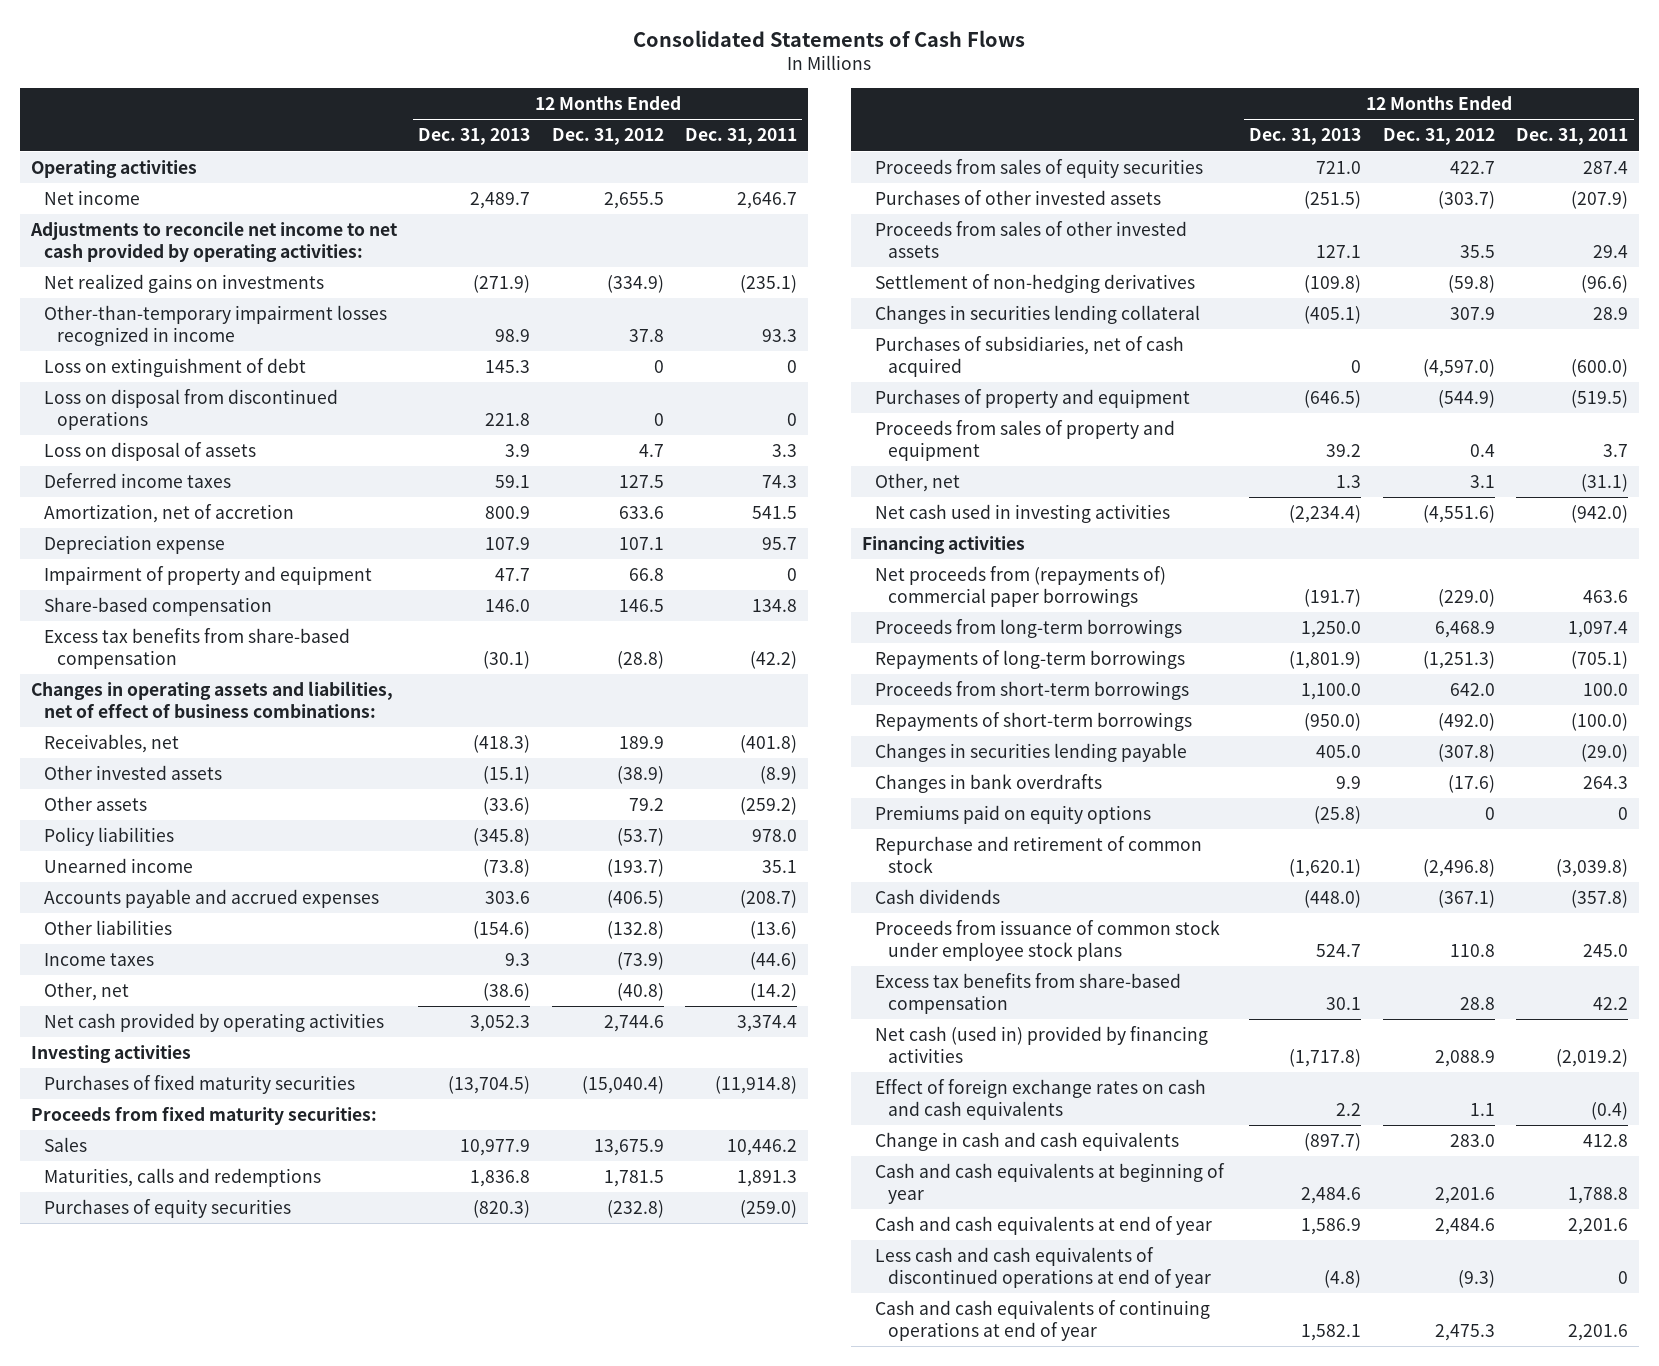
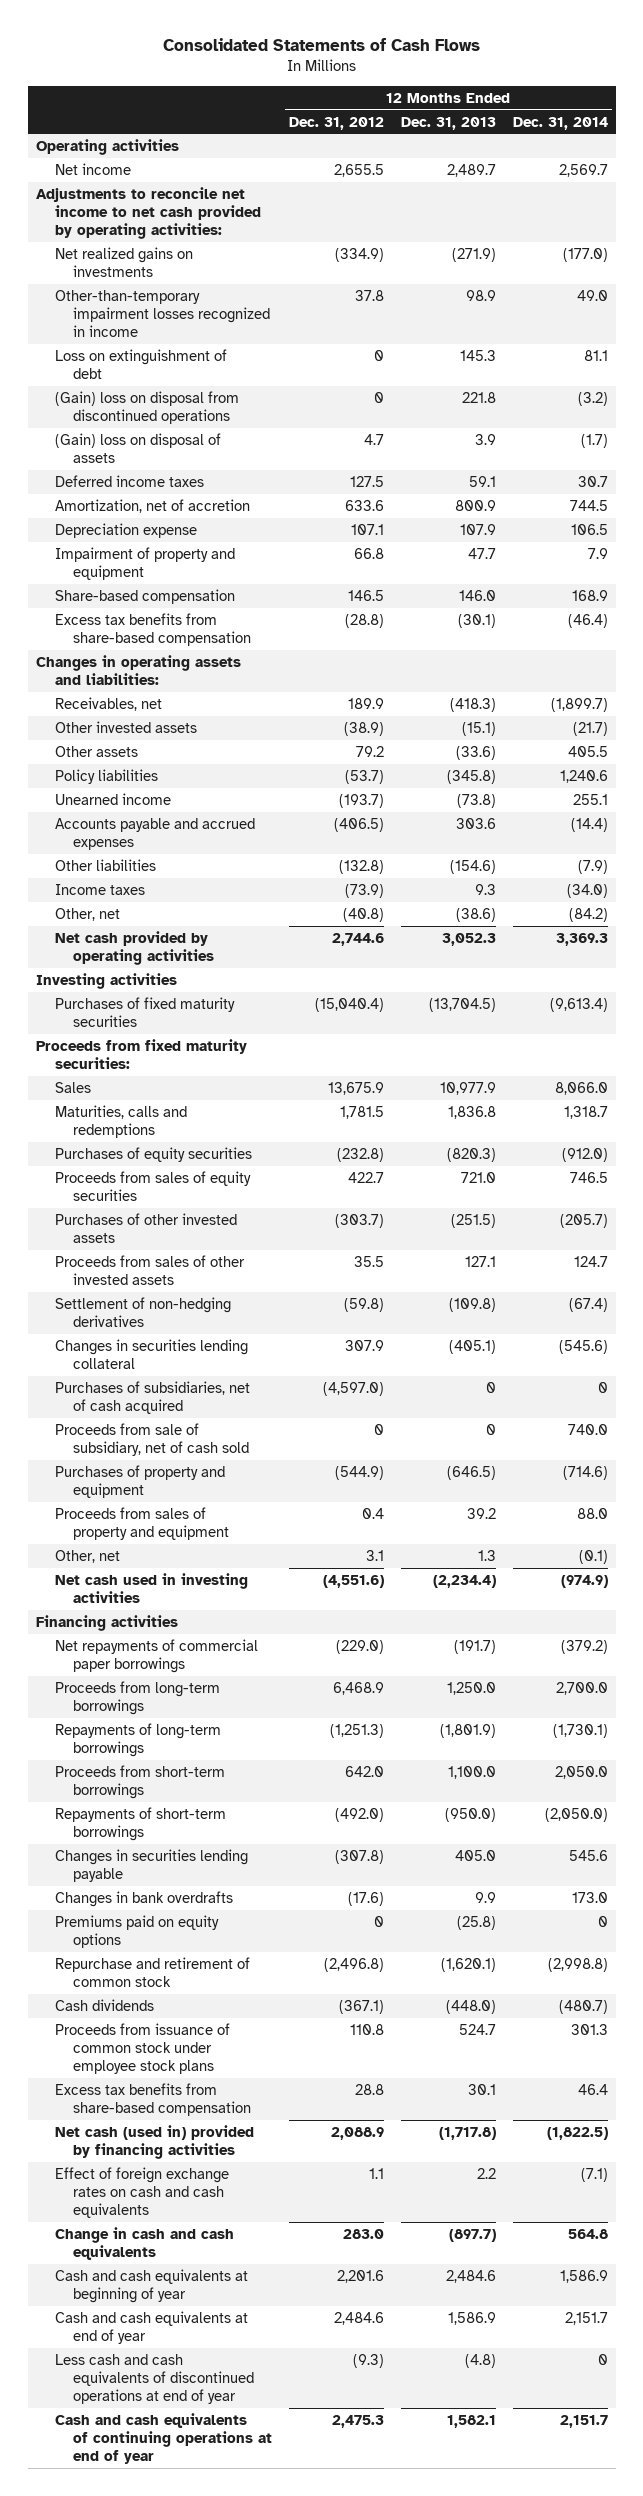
[684,128,797,146] Dec. 31, 2011 -> none
none -> [512,116,608,130] Dec. 31, 2014
[43,389,338,430] Loss on disposal from discontinued operations -> [54,391,239,424] (Gain) loss on disposal from discontinued operations
[43,442,256,462] Loss on disposal of assets -> [54,433,221,463] (Gain) loss on disposal of assets
[30,681,393,718] Changes in operating assets and liabilities, net of effect of business combinations: -> [35,655,241,685] Changes in operating assets and liabilities:
none -> [54,1423,250,1456] Proceeds from sale of subsidiary, net of cash sold
[875,566,1167,607] Net proceeds from (repayments of) commercial paper borrowings -> [54,1639,258,1673] Net repayments of commercial paper borrowings

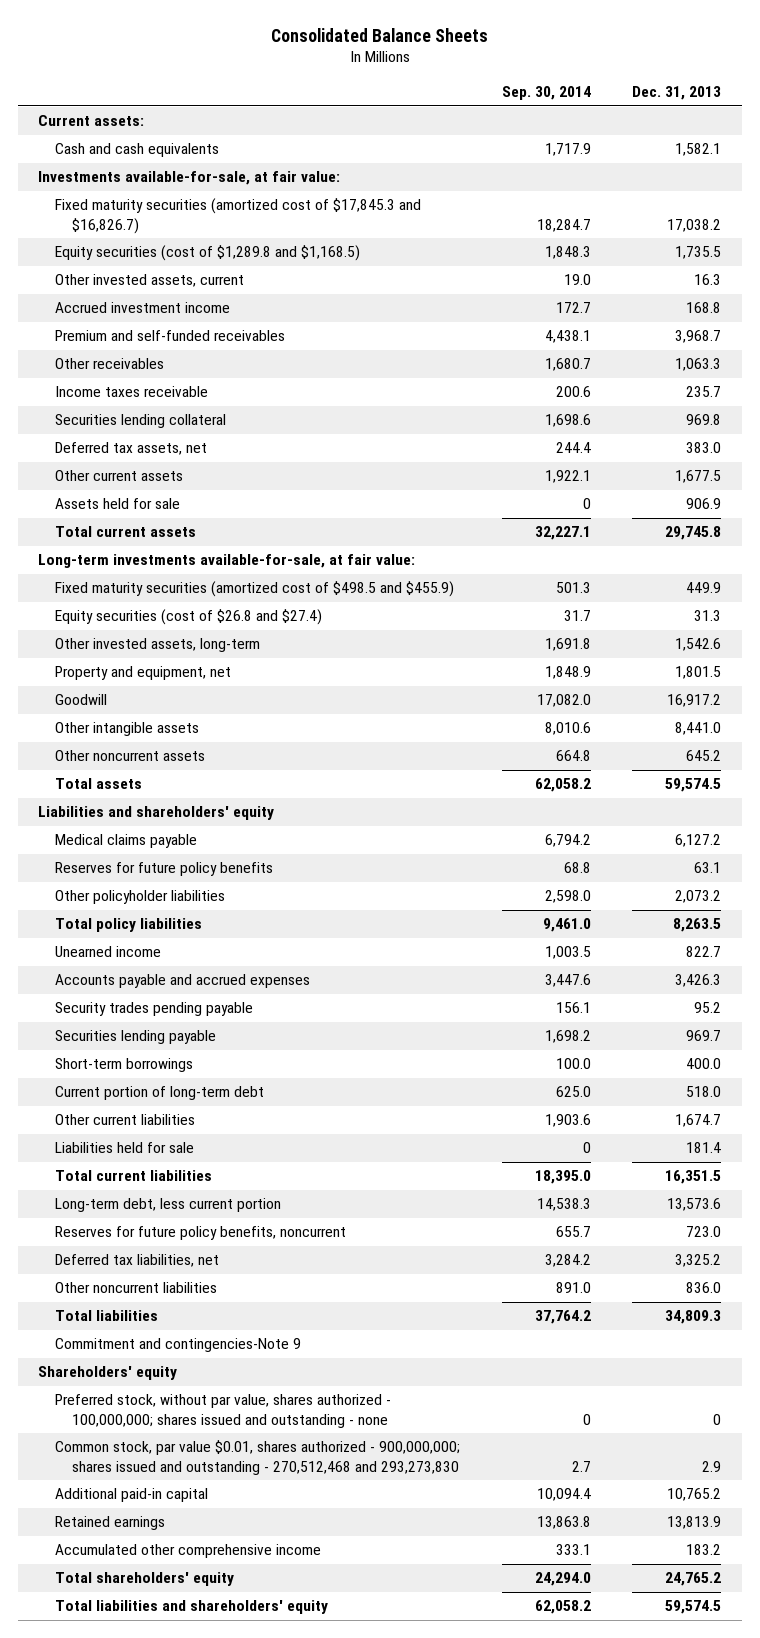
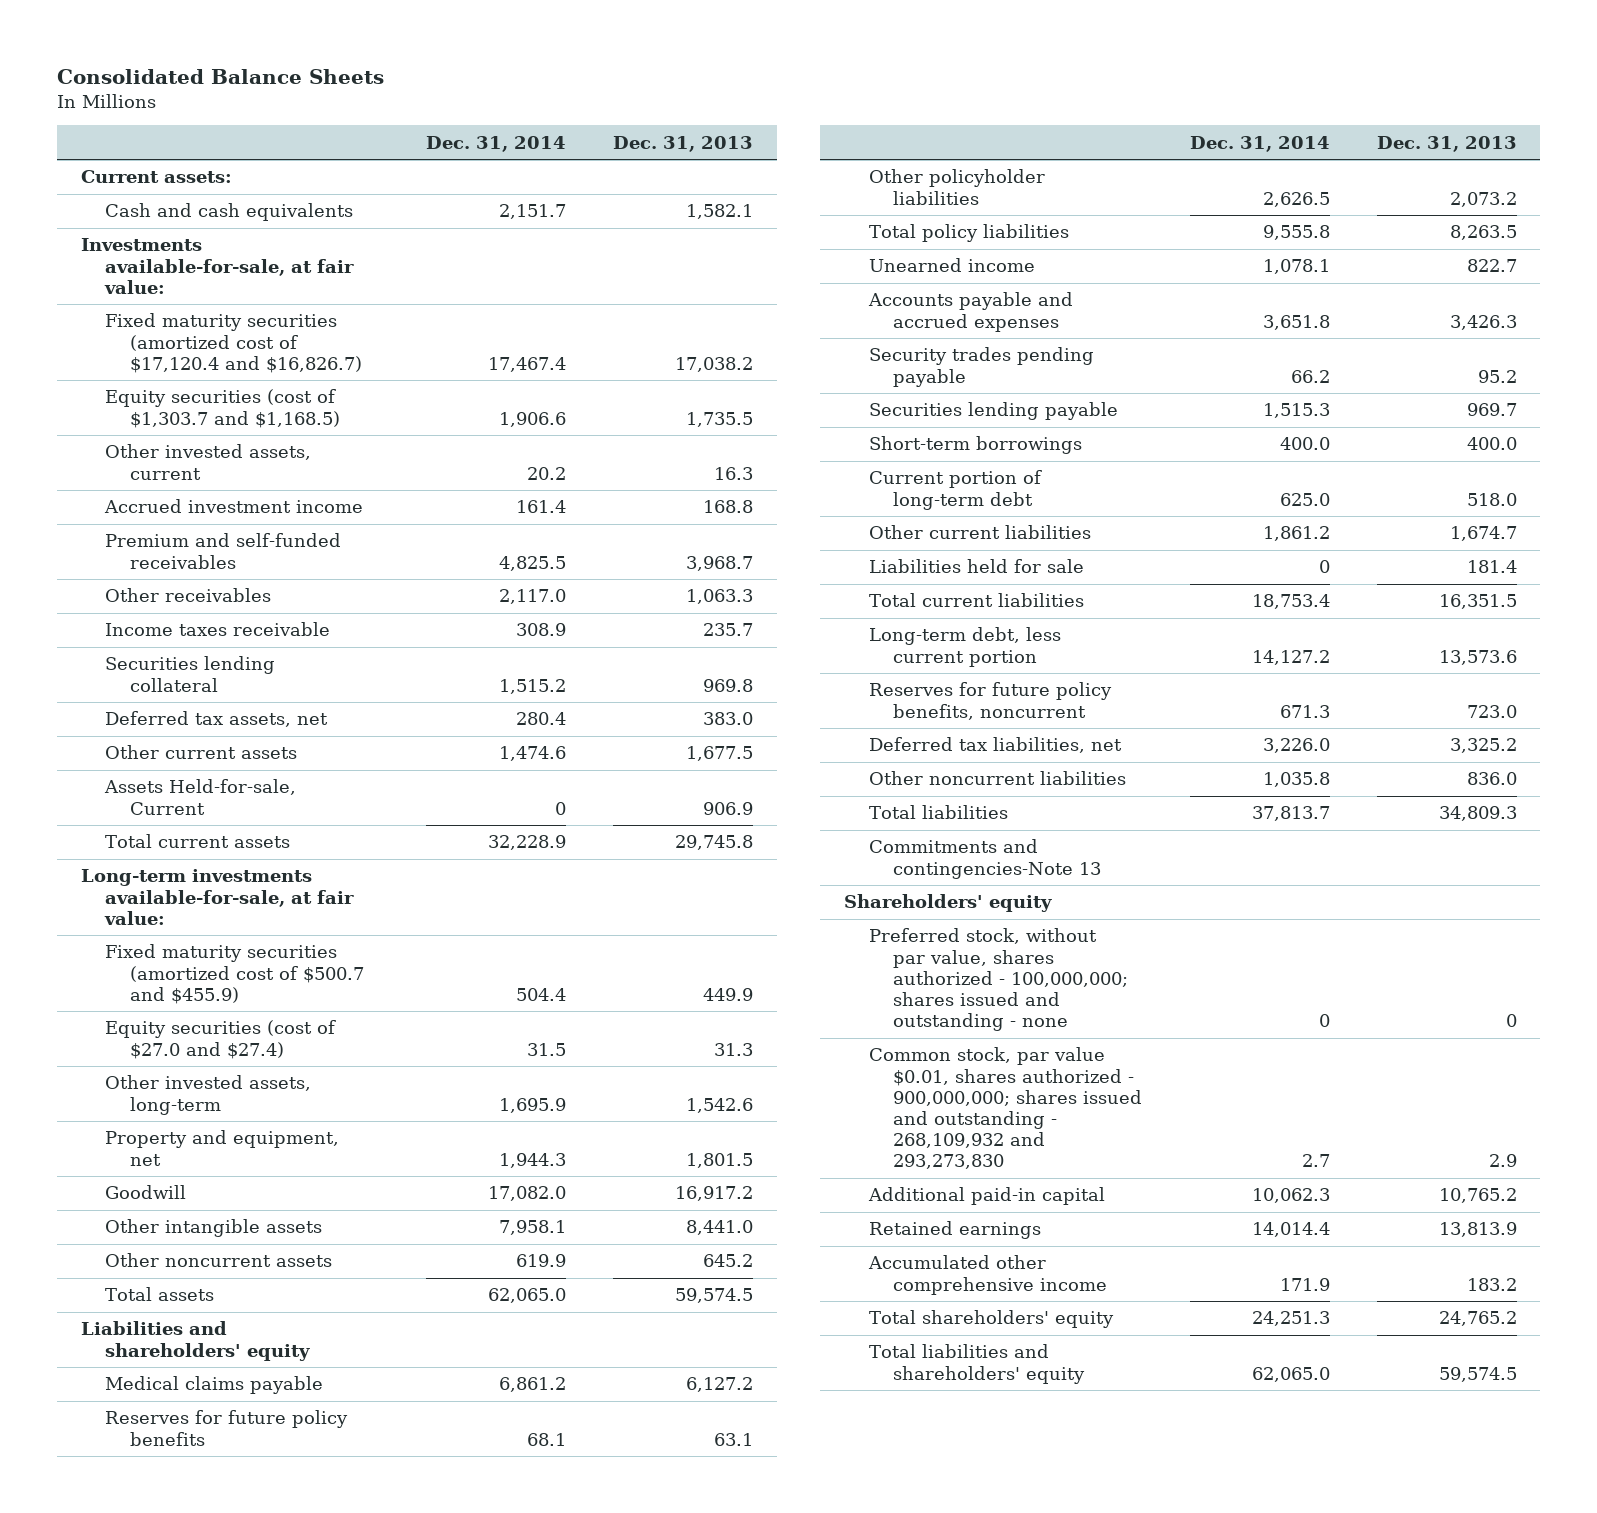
[501,86,591,101] Sep. 30, 2014 -> none
none -> [426,135,567,152] Dec. 31, 2014
[55,198,422,234] Fixed maturity securities (amortized cost of $17,845.3 and $16,826.7) -> [105,313,363,373] Fixed maturity securities (amortized cost of $17,120.4 and $16,826.7)
[55,245,361,262] Equity securities (cost of $1,289.8 and $1,168.5) -> [105,389,341,428] Equity securities (cost of $1,303.7 and $1,168.5)
[55,498,181,510] Assets held for sale -> [104,779,297,815] Assets Held-for-sale, Current
[55,581,455,598] Fixed maturity securities (amortized cost of $498.5 and $455.9) -> [105,944,365,1004] Fixed maturity securities (amortized cost of $500.7 and $455.9)
[55,609,323,626] Equity securities (cost of $26.8 and $27.4) -> [105,1020,337,1059] Equity securities (cost of $27.0 and $27.4)
[55,1338,302,1353] Commitment and contingencies-Note 9 -> [868,839,1102,879] Commitments and contingencies-Note 13
[55,1440,461,1475] Common stock, par value $0.01, shares authorized - 900,000,000; shares issued and outstanding - 270,512,468 and 293,273,830 -> [868,1047,1143,1169] Common stock, par value $0.01, shares authorized - 900,000,000; shares issued and outstanding - 268,109,932 and 293,273,830

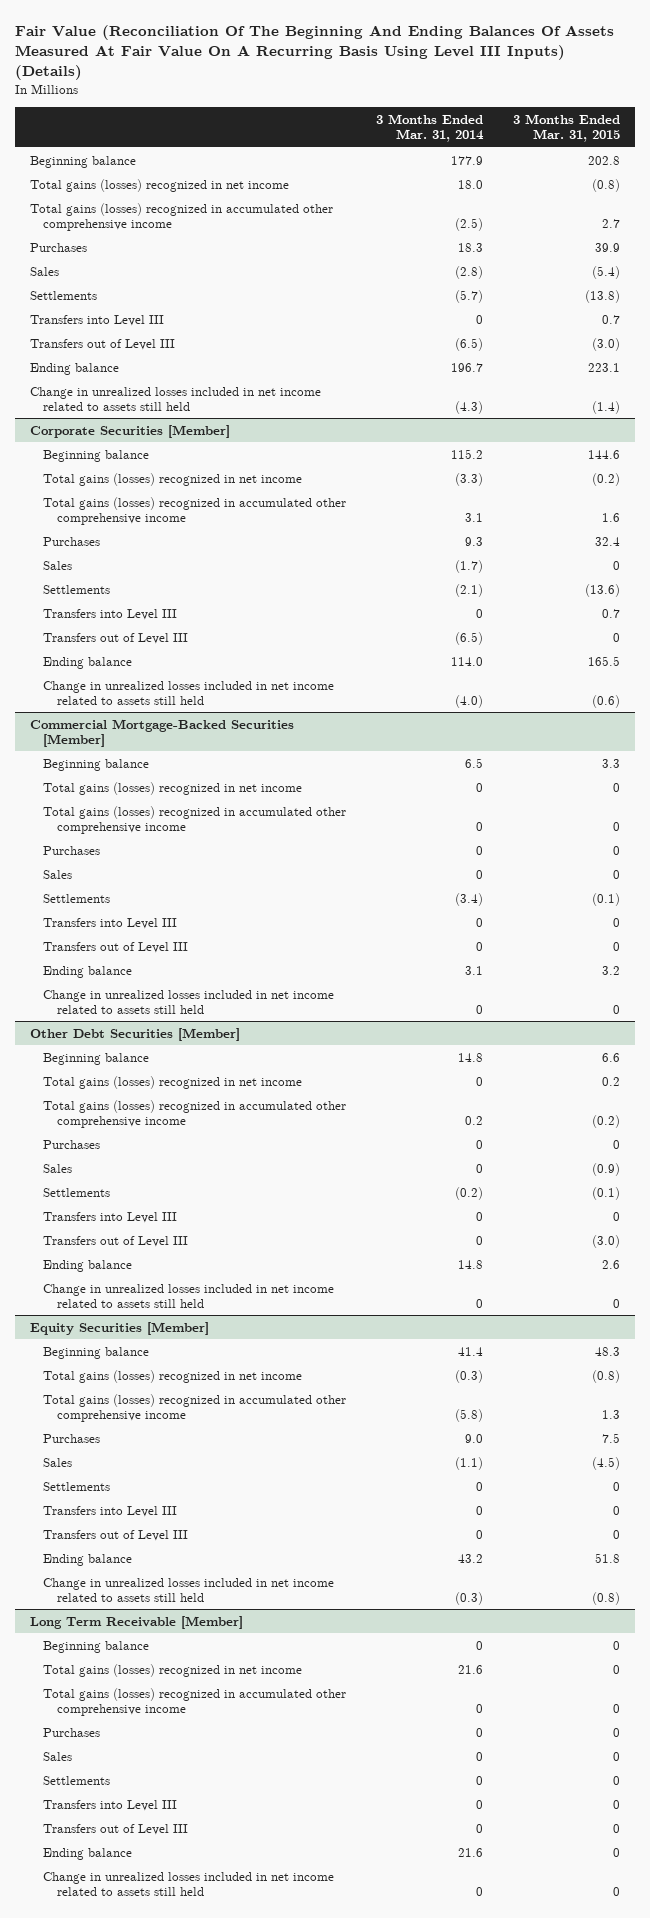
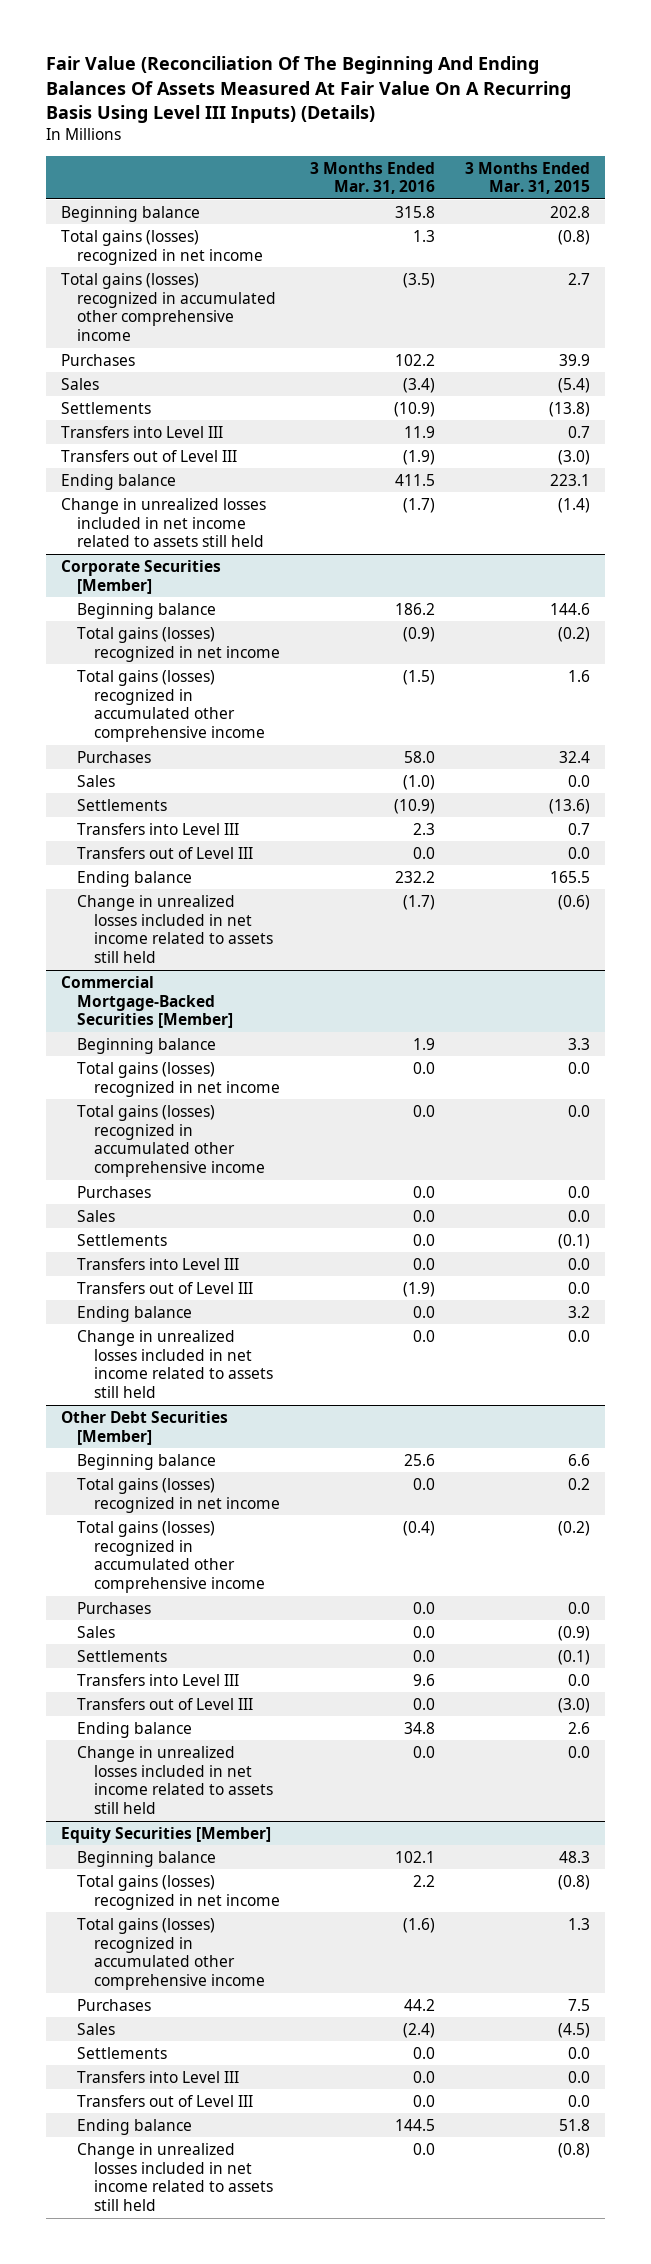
[375,113,484,143] 3 Months Ended Mar. 31, 2014 -> none
none -> [309,161,435,195] 3 Months Ended Mar. 31, 2016
[612,560,620,570] 0 -> [567,774,590,787] 0.0
[612,632,620,642] 0 -> [567,846,590,859] 0.0
[612,782,620,792] 0 -> [567,1061,590,1074] 0.0
[612,821,620,831] 0 -> [567,1104,590,1117] 0.0
[612,845,620,855] 0 -> [567,1185,590,1198] 0.0
[612,869,620,879] 0 -> [567,1209,590,1222] 0.0
[612,917,620,927] 0 -> [567,1257,590,1270] 0.0
[612,941,620,951] 0 -> [567,1281,590,1294] 0.0
[612,1004,620,1014] 0 -> [567,1329,590,1342] 0.0
[612,1139,620,1149] 0 -> [567,1601,590,1614] 0.0
[612,1211,620,1221] 0 -> [567,1673,590,1686] 0.0
[612,1298,620,1308] 0 -> [567,1745,590,1758] 0.0
[612,1481,620,1491] 0 -> [567,2046,590,2059] 0.0
[612,1505,620,1515] 0 -> [567,2070,590,2083] 0.0
[612,1529,620,1539] 0 -> [567,2094,590,2107] 0.0
[29,1615,243,1629] Long Term Receivable [Member] -> none
[43,1640,150,1653] Beginning balance -> none
[43,1663,303,1677] Total gains (losses) recognized in net income -> none
[43,1687,347,1716] Total gains (losses) recognized in accumulated other comprehensive income -> none
[43,1727,101,1737] Purchases -> none
[43,1751,73,1761] Sales -> none
[43,1775,111,1785] Settlements -> none
[43,1799,178,1811] Transfers into Level III -> none
[43,1823,189,1835] Transfers out of Level III -> none
[43,1847,133,1860] Ending balance -> none
[43,1871,335,1896] Change in unrealized losses included in net income related to assets still held -> none

